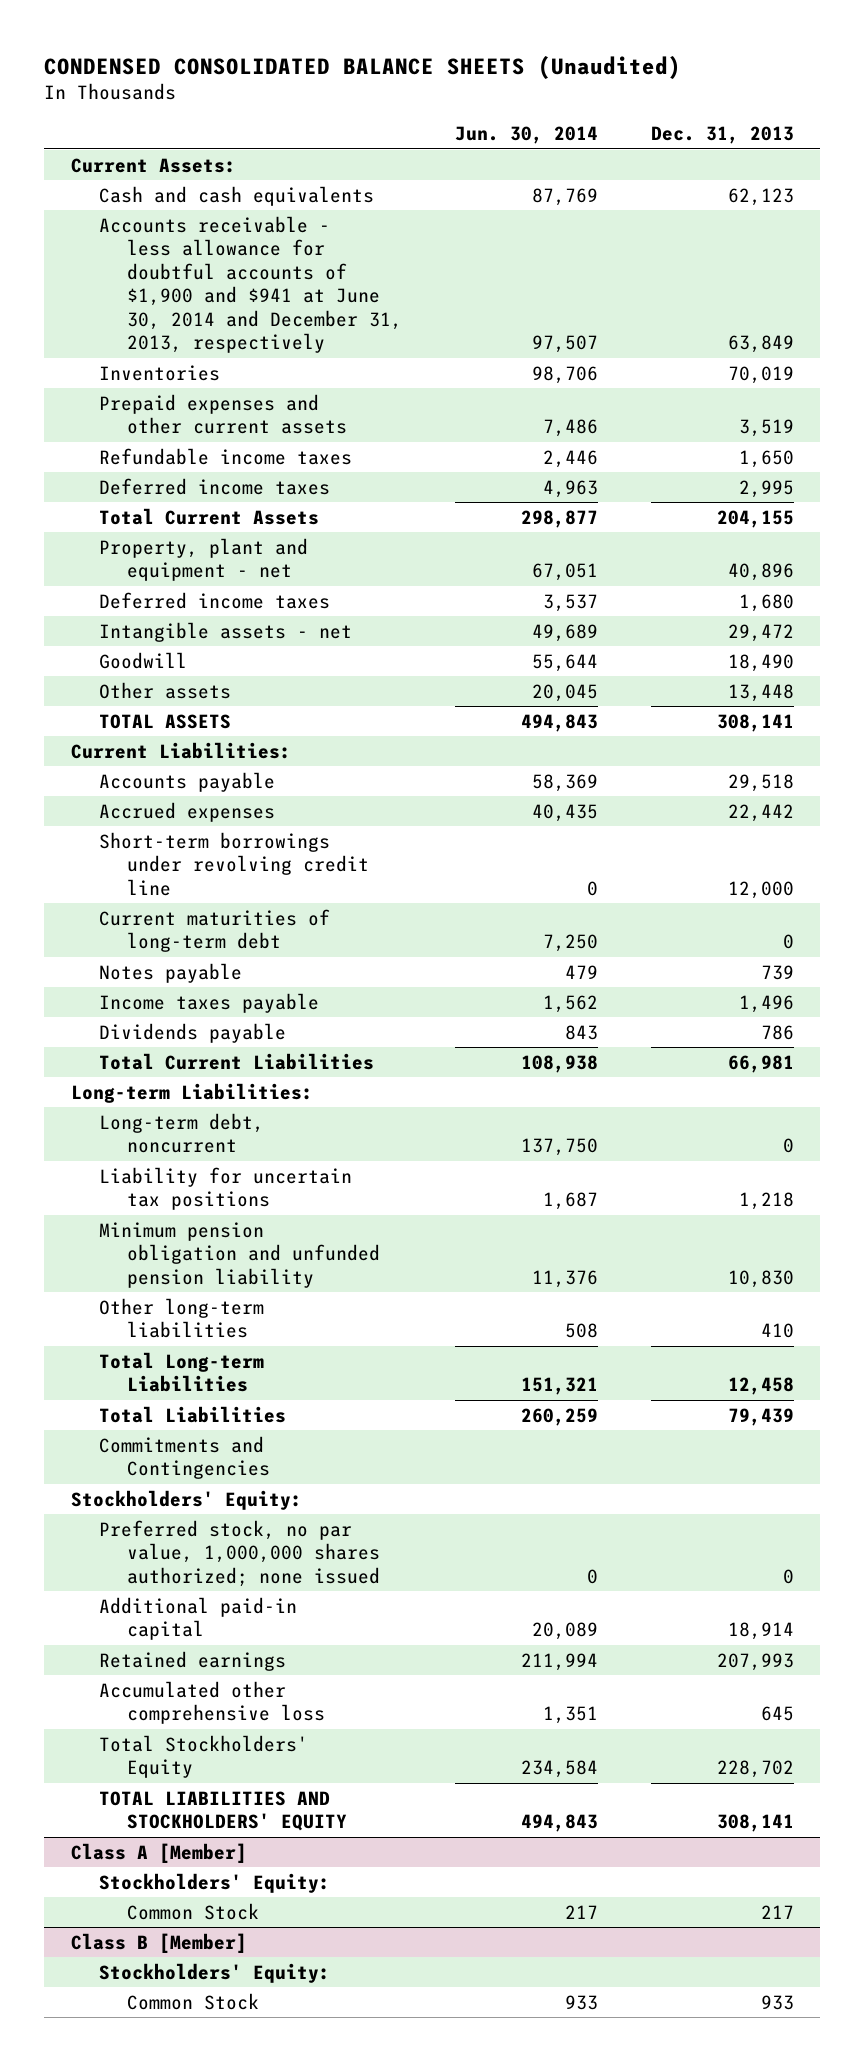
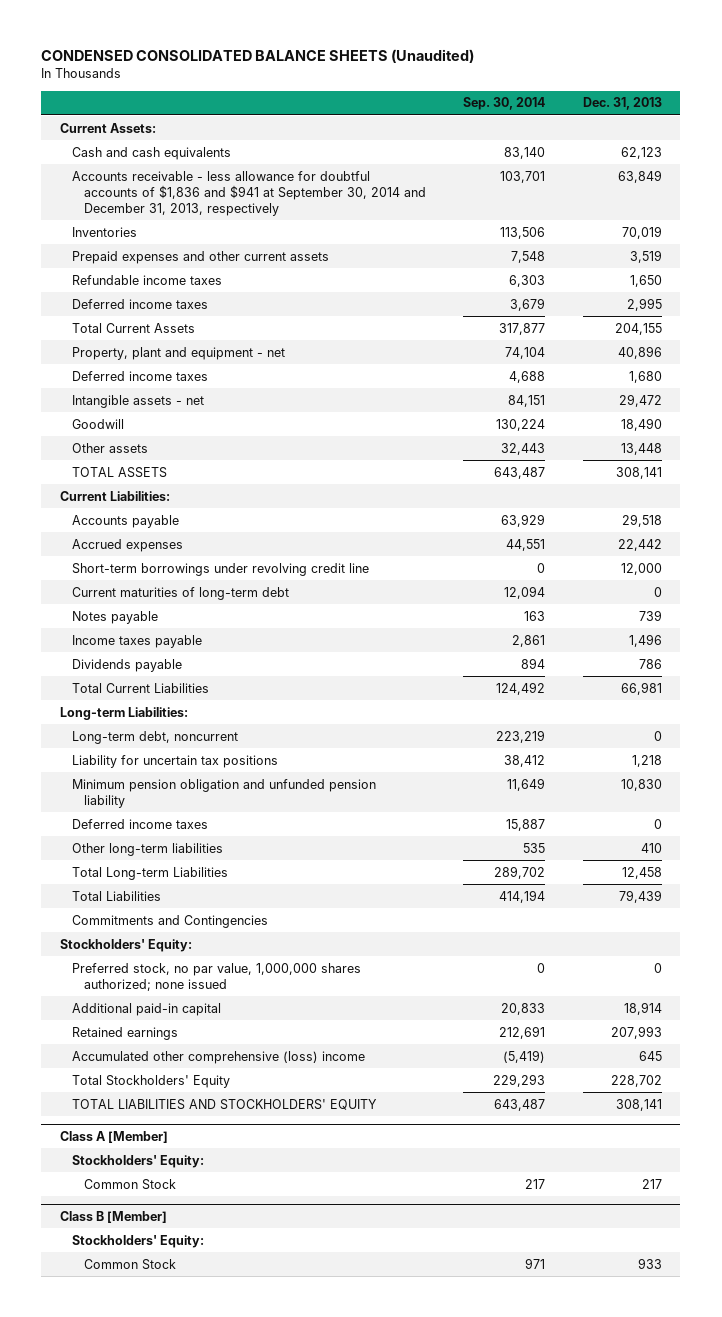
[454,126,598,145] Jun. 30, 2014 -> none
none -> [463,97,546,111] Sep. 30, 2014
[98,215,402,354] Accounts receivable - less allowance for doubtful accounts of $1,900 and $941 at June 30, 2014 and December 31, 2013, respectively -> [71,170,426,217] Accounts receivable - less allowance for doubtful accounts of $1,836 and $941 at September 30, 2014 and December 31, 2013, respectively
none -> [71,818,208,829] Deferred income taxes
[98,1680,325,1725] Accumulated other comprehensive loss -> [71,1050,365,1064] Accumulated other comprehensive (loss) income

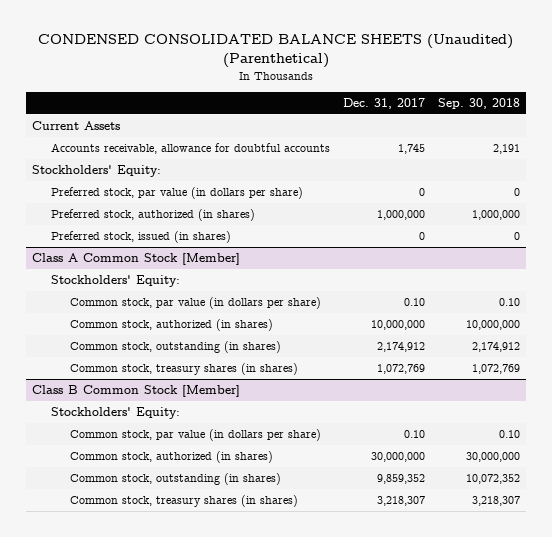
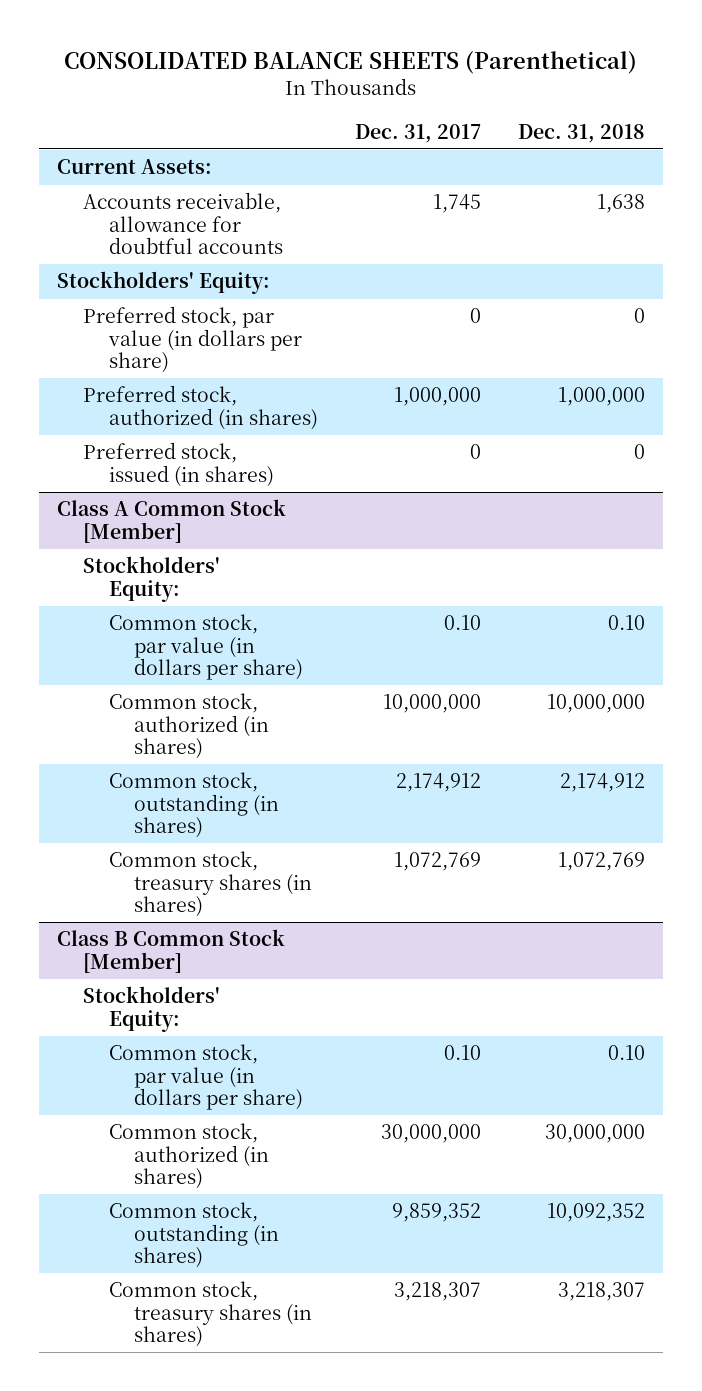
[37,34,513,69] CONDENSED CONSOLIDATED BALANCE SHEETS (Unaudited) (Parenthetical) -> [63,50,637,74] CONSOLIDATED BALANCE SHEETS (Parenthetical)
[437,97,520,109] Sep. 30, 2018 -> none
none -> [517,123,645,143] Dec. 31, 2018
[31,121,120,131] Current Assets -> [57,159,213,175] Current Assets:

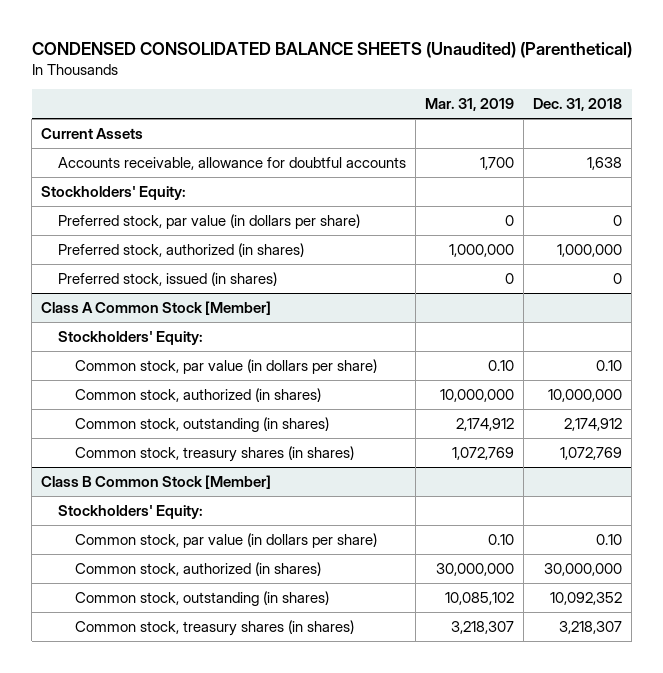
[63,50,637,74] CONSOLIDATED BALANCE SHEETS (Parenthetical) -> [31,41,632,58] CONDENSED CONSOLIDATED BALANCE SHEETS (Unaudited) (Parenthetical)
[354,123,481,143] Dec. 31, 2017 -> none
none -> [425,98,515,112] Mar. 31, 2019
[57,159,213,175] Current Assets: -> [41,127,144,139] Current Assets

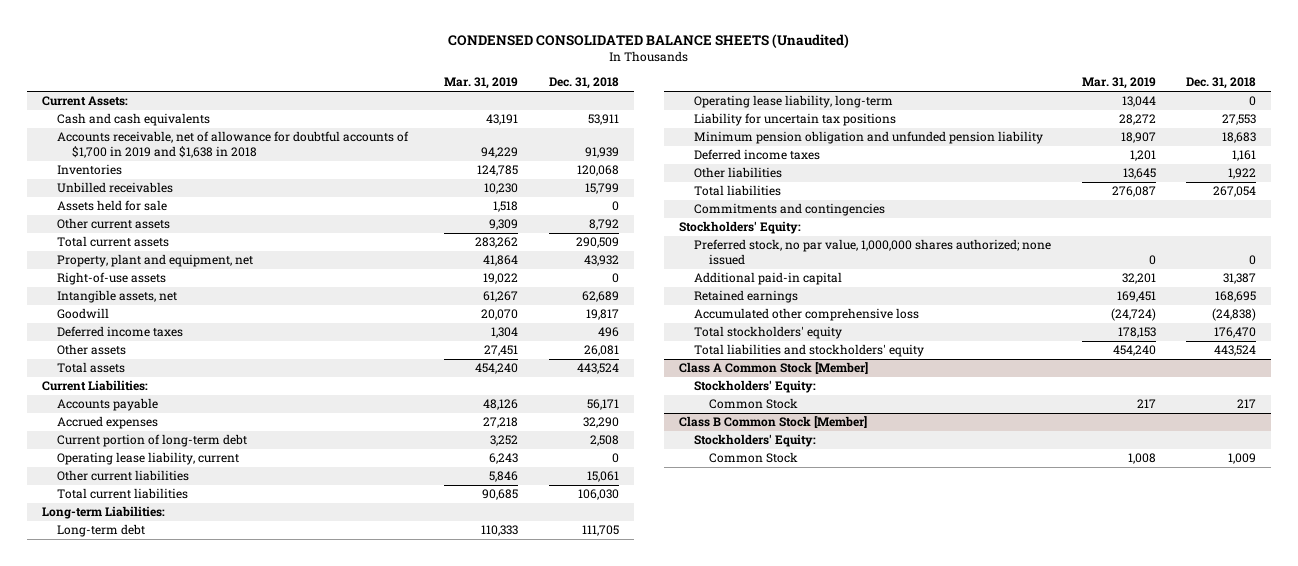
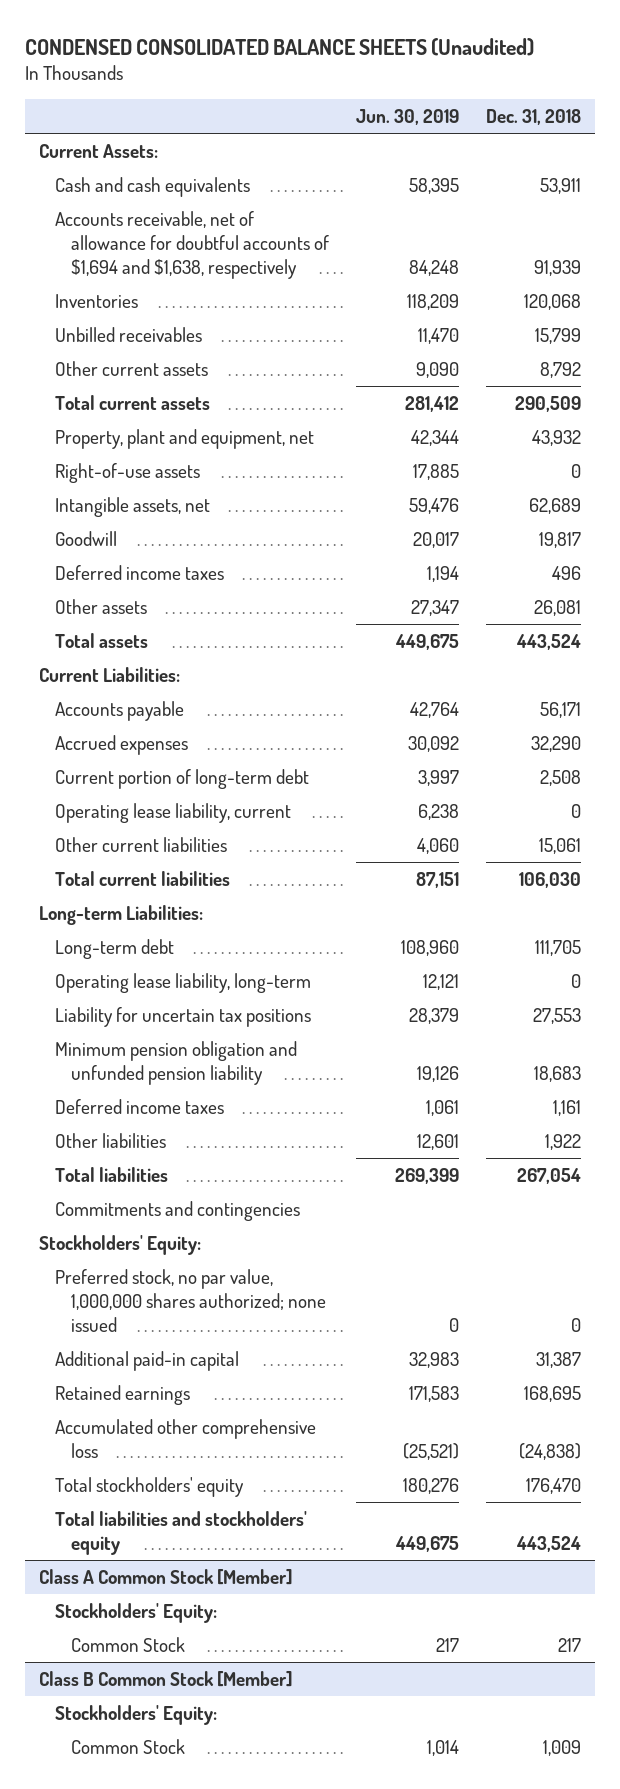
[444,77,519,90] Mar. 31, 2019 -> none
none -> [356,109,460,126] Jun. 30, 2019
[57,131,410,159] Accounts receivable, net of allowance for doubtful accounts of $1,700 in 2019 and $1,638 in 2018 -> [55,210,330,279] Accounts receivable, net of allowance for doubtful accounts of $1,694 and $1,638, respectively
[57,200,168,212] Assets held for sale -> none

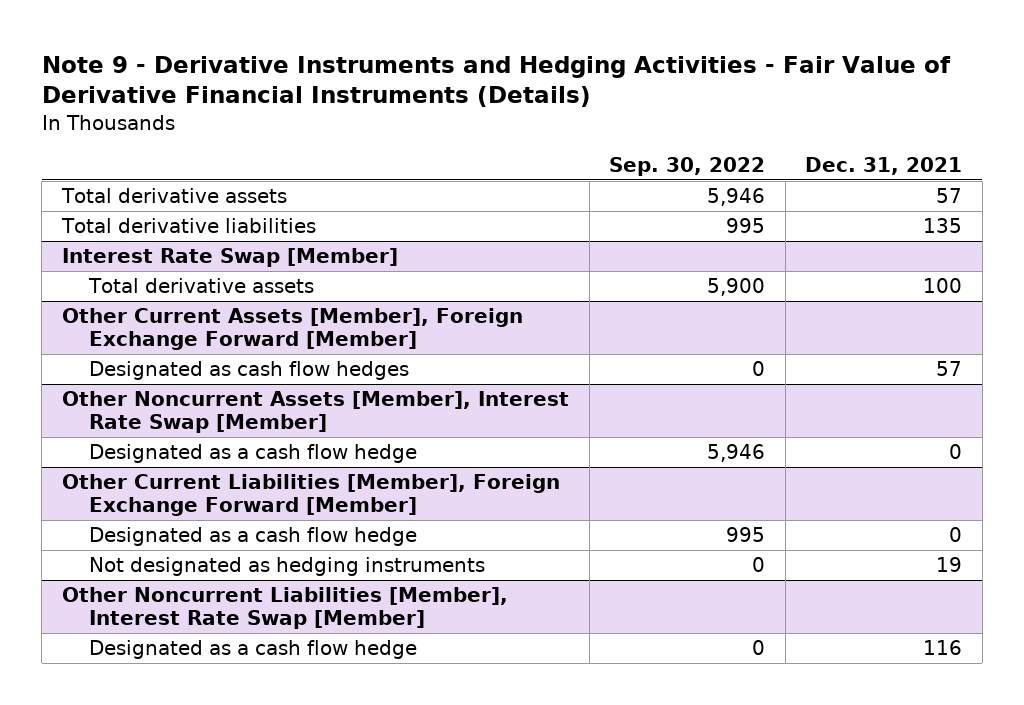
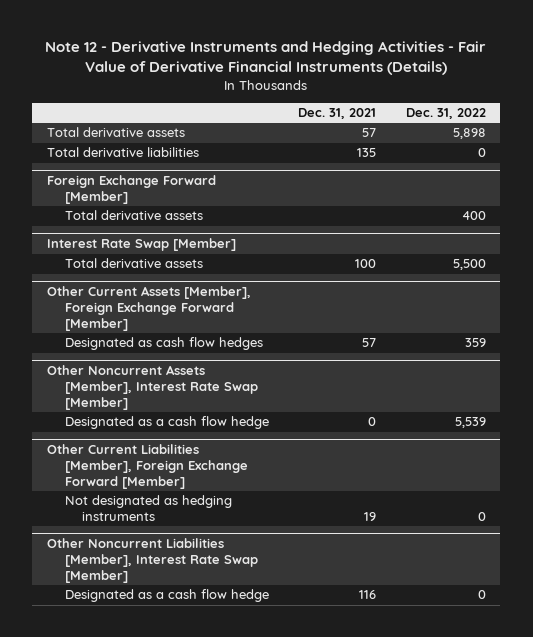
[41,55,951,108] Note 9 - Derivative Instruments and Hedging Activities - Fair Value of Derivative Financial Instruments (Details) -> [45,41,487,76] Note 12 - Derivative Instruments and Hedging Activities - Fair Value of Derivative Financial Instruments (Details)
[609,156,766,176] Sep. 30, 2022 -> none
none -> [405,108,486,120] Dec. 31, 2022
none -> [46,175,216,205] Foreign Exchange Forward [Member]
none -> [64,210,203,221] Total derivative assets
[88,527,417,547] Designated as a cash flow hedge -> none

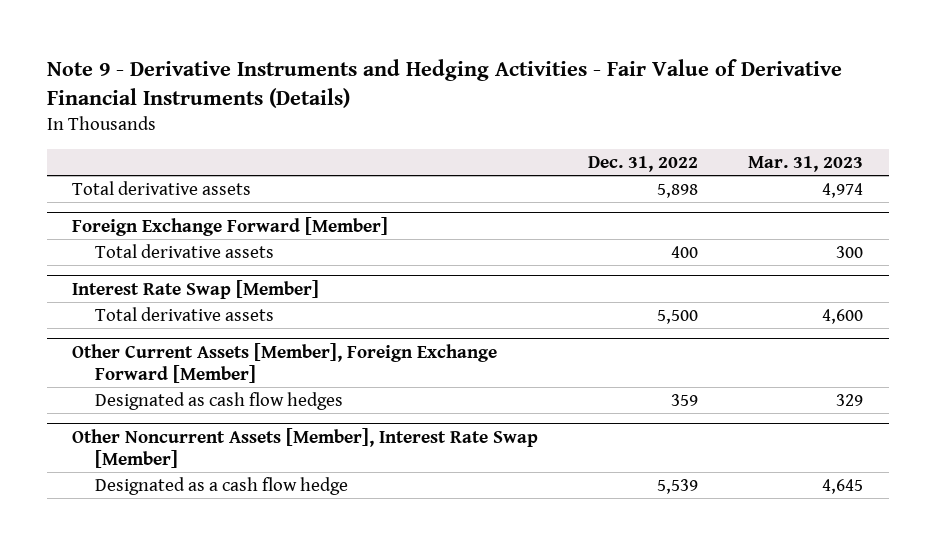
[45,41,487,76] Note 12 - Derivative Instruments and Hedging Activities - Fair Value of Derivative Financial Instruments (Details) -> [46,58,842,108] Note 9 - Derivative Instruments and Hedging Activities - Fair Value of Derivative Financial Instruments (Details)
[298,108,377,120] Dec. 31, 2021 -> none
none -> [748,155,864,172] Mar. 31, 2023
[46,147,199,158] Total derivative liabilities -> none
[46,444,248,489] Other Current Liabilities [Member], Foreign Exchange Forward [Member] -> none
[64,495,232,522] Not designated as hedging instruments -> none
[46,538,258,583] Other Noncurrent Liabilities [Member], Interest Rate Swap [Member] -> none
[64,589,269,603] Designated as a cash flow hedge -> none

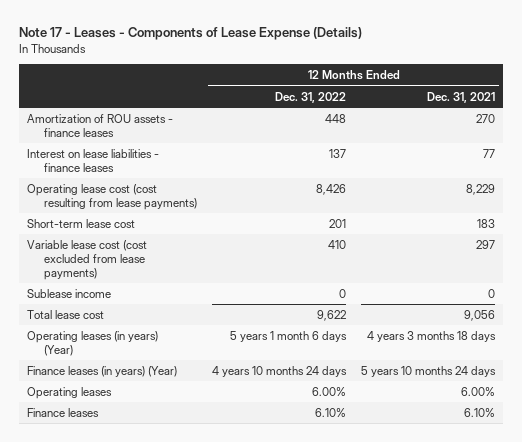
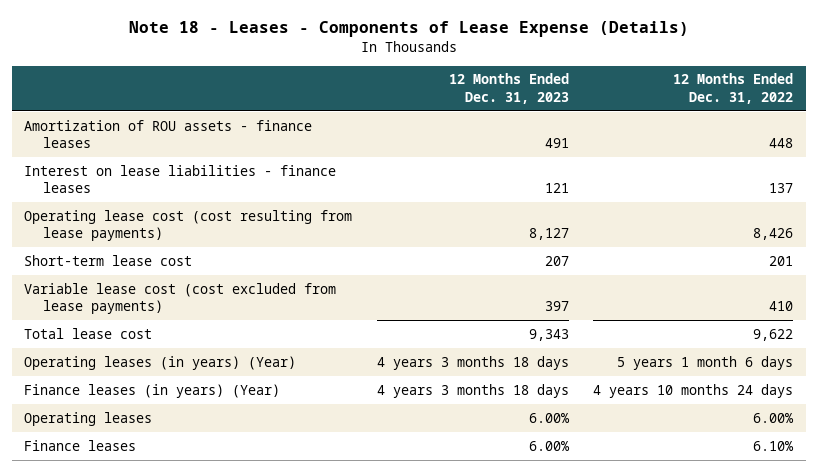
[19,27,363,41] Note 17 - Leases - Components of Lease Expense (Details) -> [128,21,689,38] Note 18 - Leases - Components of Lease Expense (Details)
[427,91,496,103] Dec. 31, 2021 -> none
none -> [448,73,569,105] 12 Months Ended Dec. 31, 2023
[27,288,112,298] Sublease income -> none

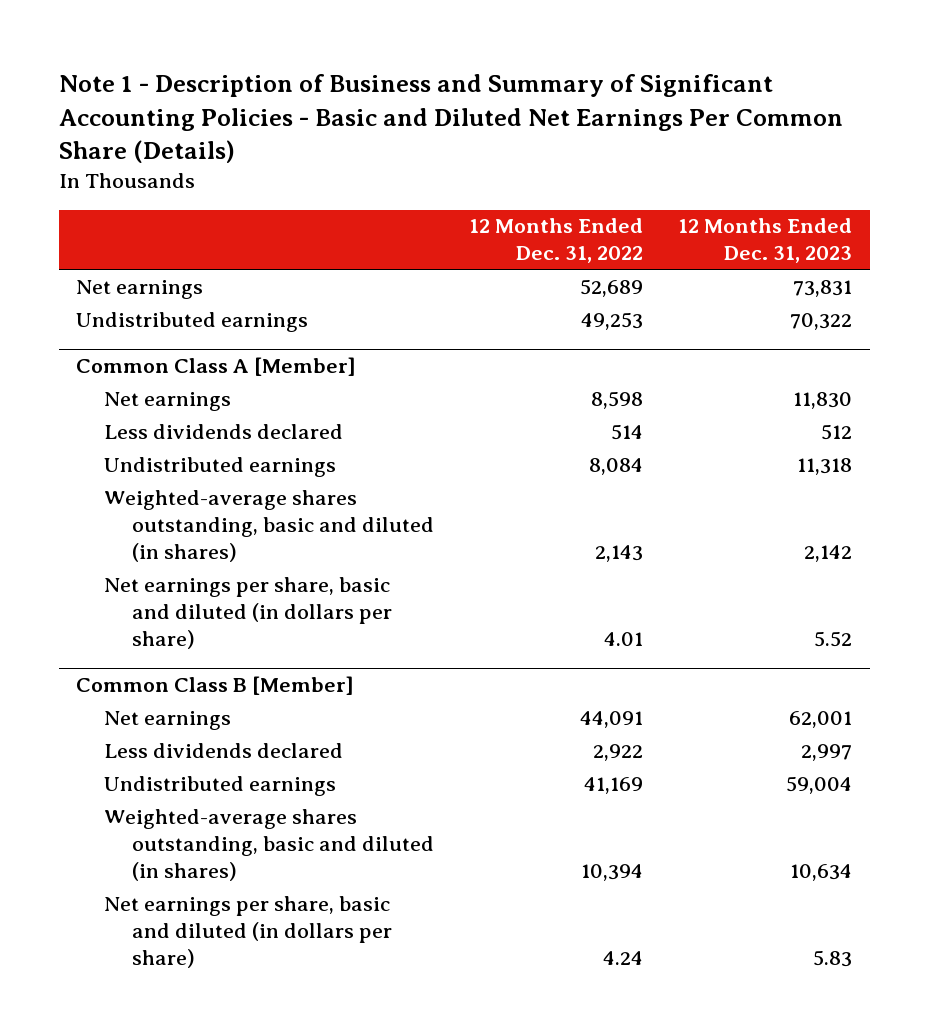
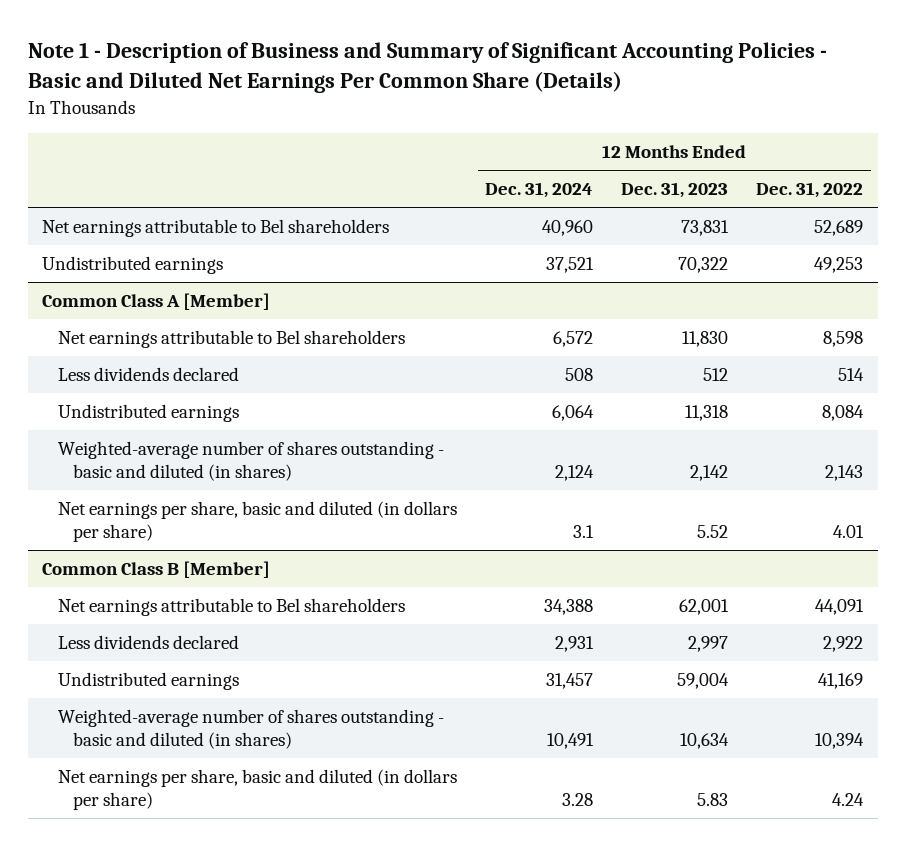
none -> [484,182,593,199] Dec. 31, 2024
[76,279,204,299] Net earnings -> [42,219,390,238] Net earnings attributable to Bel shareholders
[104,391,232,411] Net earnings -> [57,330,405,349] Net earnings attributable to Bel shareholders
[104,489,435,562] Weighted-average shares outstanding, basic and diluted (in shares) -> [57,441,444,481] Weighted-average number of shares outstanding - basic and diluted (in shares)
[104,710,232,730] Net earnings -> [57,598,405,617] Net earnings attributable to Bel shareholders
[104,808,435,881] Weighted-average shares outstanding, basic and diluted (in shares) -> [57,709,444,749] Weighted-average number of shares outstanding - basic and diluted (in shares)

